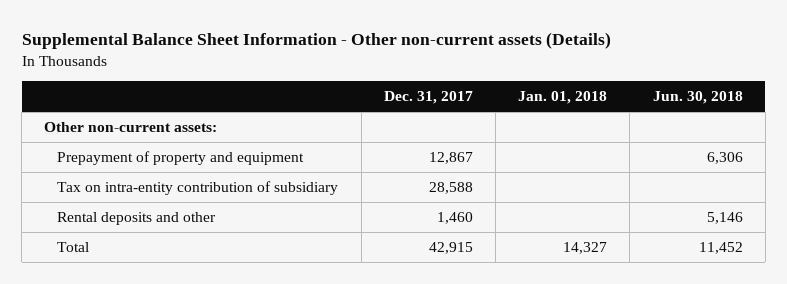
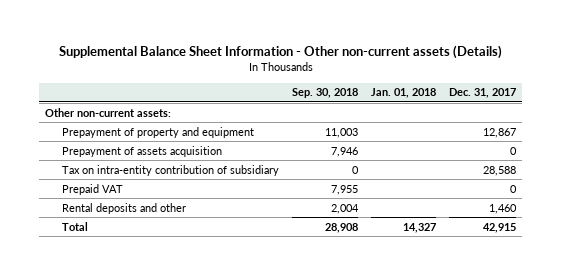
[652,91,743,105] Jun. 30, 2018 -> none
none -> [291,88,358,99] Sep. 30, 2018
none -> [62,145,223,157] Prepayment of assets acquisition
none -> [62,183,124,195] Prepaid VAT

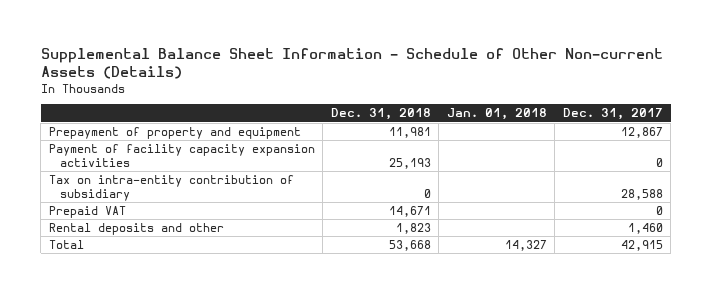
[58,45,502,60] Supplemental Balance Sheet Information - Other non-current assets (Details) -> [40,47,663,79] Supplemental Balance Sheet Information - Schedule of Other Non-current Assets (Details)
[291,88,358,99] Sep. 30, 2018 -> none
none -> [330,108,431,121] Dec. 31, 2018
[45,107,172,117] Other non-current assets: -> none
[62,145,223,157] Prepayment of assets acquisition -> none
none -> [48,144,315,167] Payment of facility capacity expansion activities

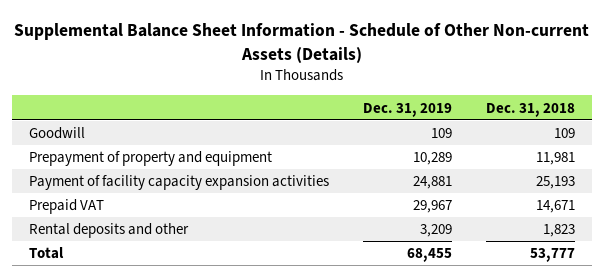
[446,108,547,121] Jan. 01, 2018 -> none
[562,108,663,121] Dec. 31, 2017 -> none
none -> [363,102,453,117] Dec. 31, 2019
none -> [29,127,86,140] Goodwill
[48,175,294,201] Tax on intra-entity contribution of subsidiary -> none
[388,240,431,252] 53,668 -> [530,248,576,263] 53,777

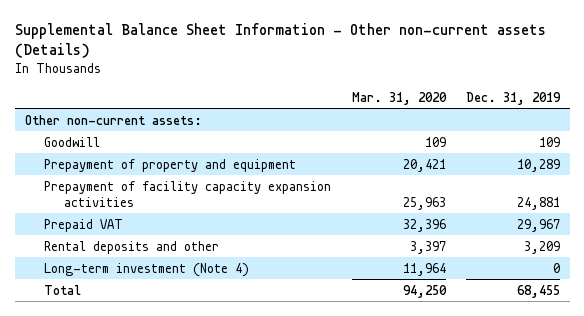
[14,23,590,63] Supplemental Balance Sheet Information - Schedule of Other Non-current Assets (Details) -> [14,22,546,59] Supplemental Balance Sheet Information - Other non-current assets (Details)
[486,102,576,117] Dec. 31, 2018 -> none
none -> [351,91,447,105] Mar. 31, 2020
none -> [24,114,202,125] Other non-current assets:
[29,175,330,191] Payment of facility capacity expansion activities -> [44,180,332,207] Prepayment of facility capacity expansion activities
none -> [44,262,250,277] Long-term investment (Note 4)

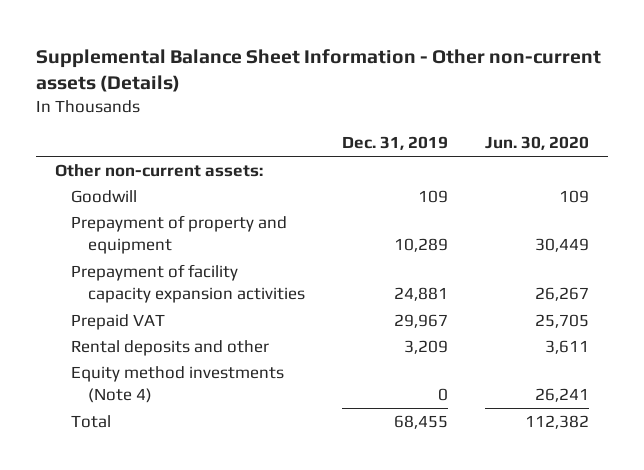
[351,91,447,105] Mar. 31, 2020 -> none
none -> [485,136,590,151] Jun. 30, 2020
[44,262,250,277] Long-term investment (Note 4) -> none
none -> [71,365,285,403] Equity method investments (Note 4)

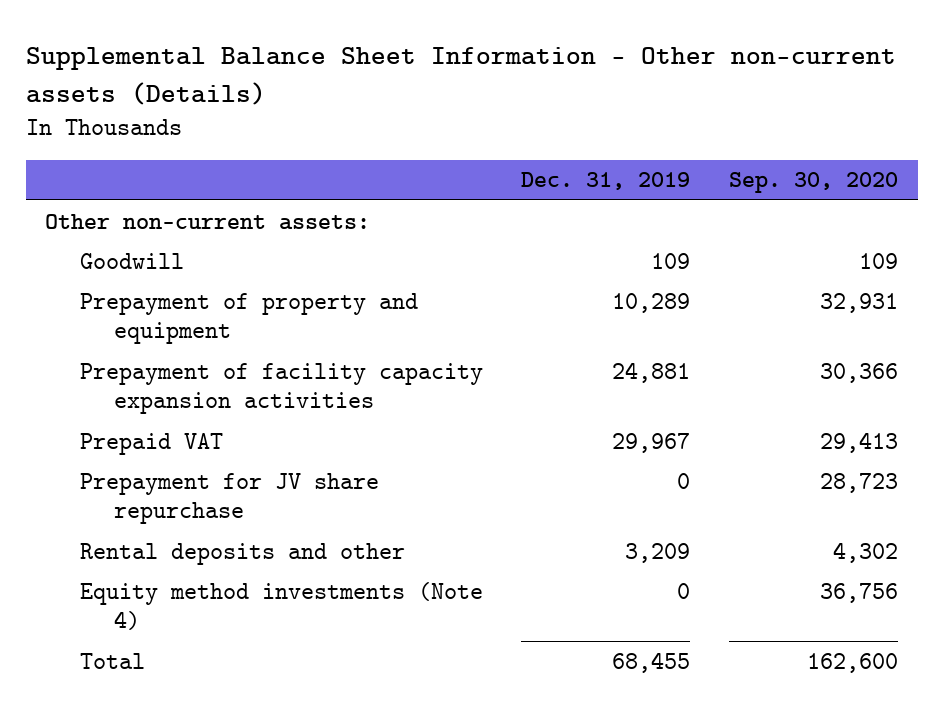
[485,136,590,151] Jun. 30, 2020 -> none
none -> [729,172,899,194] Sep. 30, 2020
none -> [79,472,379,525] Prepayment for JV share repurchase

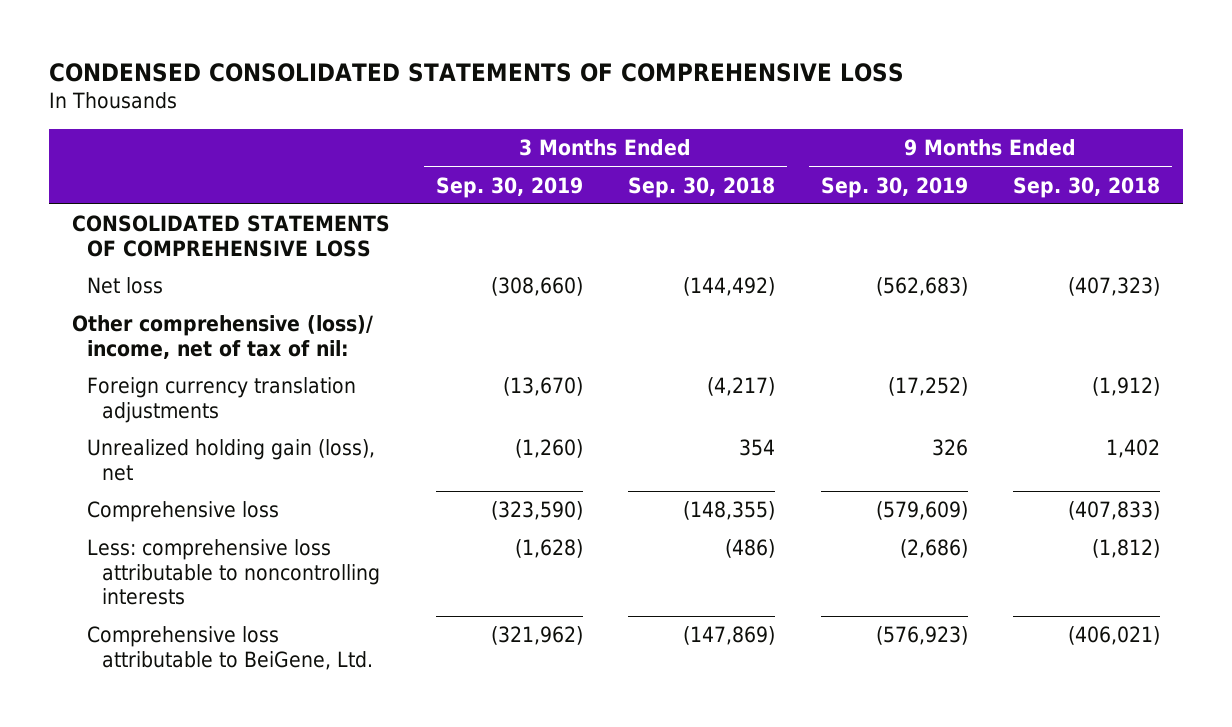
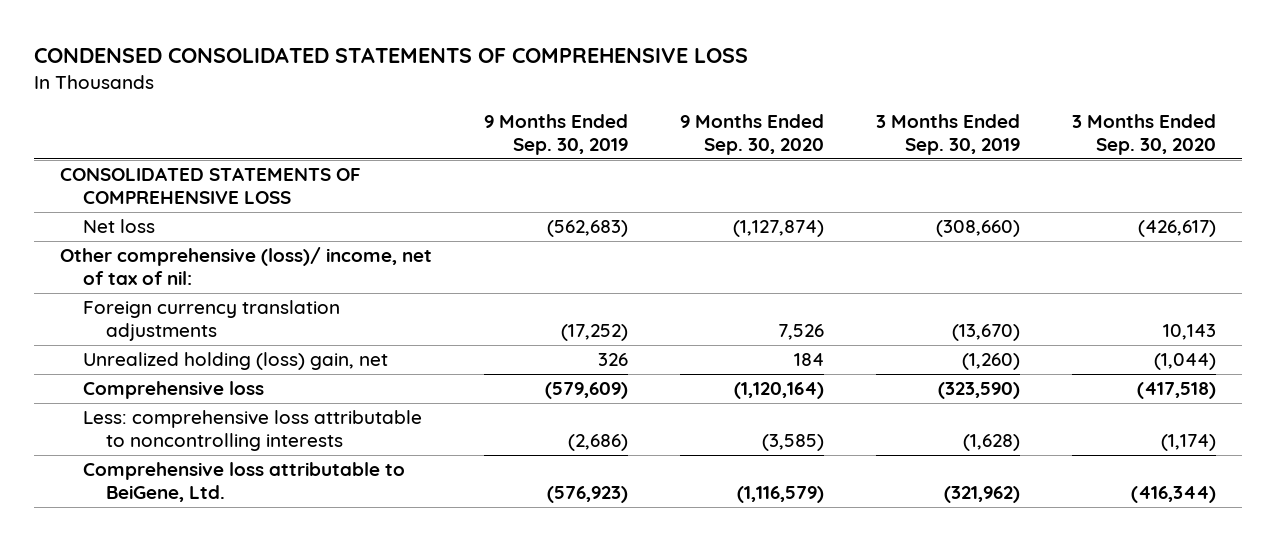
[628,176,776,198] Sep. 30, 2018 -> none
[1013,176,1161,198] Sep. 30, 2018 -> none
none -> [679,114,824,156] 9 Months Ended Sep. 30, 2020
none -> [1071,114,1216,156] 3 Months Ended Sep. 30, 2020
[87,439,376,481] Unrealized holding gain (loss), net -> [82,351,388,370] Unrealized holding (loss) gain, net

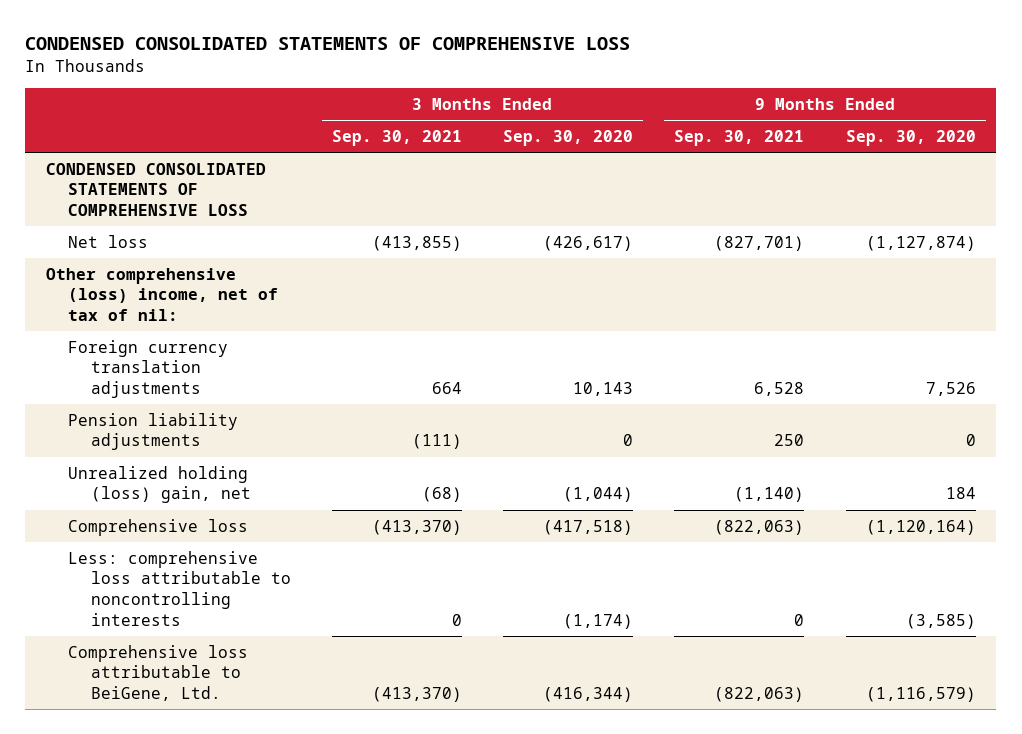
[483,114,628,156] 9 Months Ended Sep. 30, 2019 -> none
[875,114,1020,156] 3 Months Ended Sep. 30, 2019 -> none
none -> [331,129,462,146] Sep. 30, 2021
none -> [674,129,805,146] Sep. 30, 2021
[59,166,361,204] CONSOLIDATED STATEMENTS OF COMPREHENSIVE LOSS -> [45,162,266,216] CONDENSED CONSOLIDATED STATEMENTS OF COMPREHENSIVE LOSS
[59,246,432,285] Other comprehensive (loss)/ income, net of tax of nil: -> [45,267,279,321] Other comprehensive (loss) income, net of tax of nil:
none -> [68,412,239,451] Pension liability adjustments

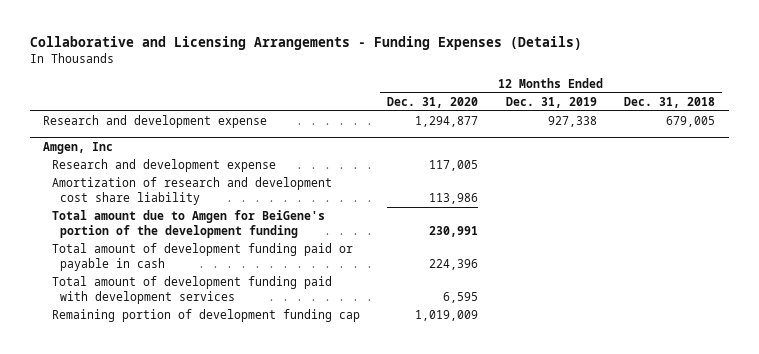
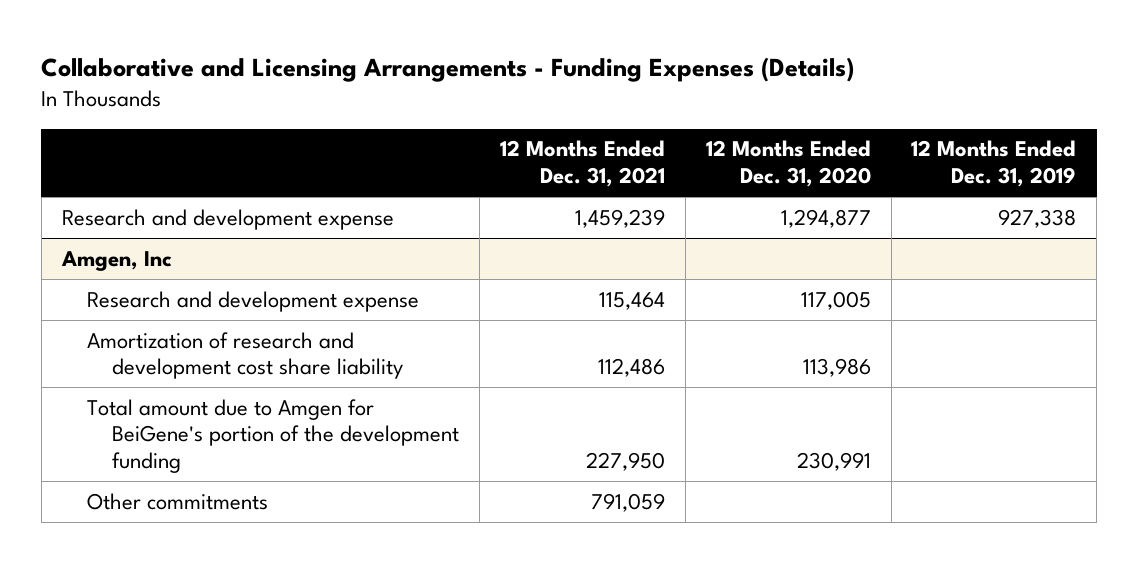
[624,96,716,108] Dec. 31, 2018 -> none
none -> [499,140,665,188] 12 Months Ended Dec. 31, 2021
[51,243,353,272] Total amount of development funding paid or payable in cash -> none
[51,276,332,305] Total amount of development funding paid with development services -> none
[51,309,360,323] Remaining portion of development funding cap -> none
none -> [86,492,268,510] Other commitments

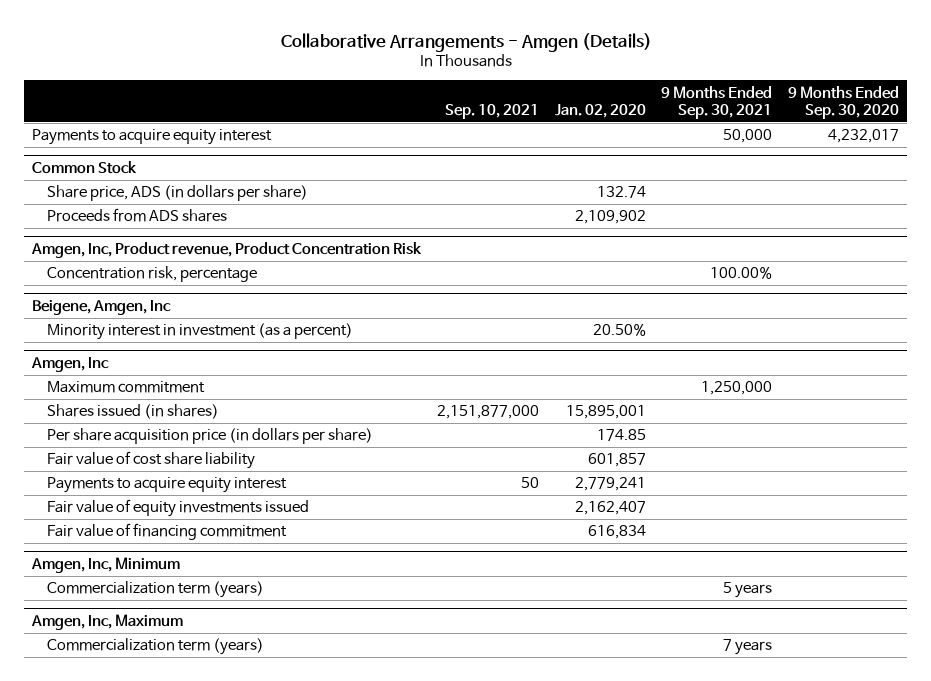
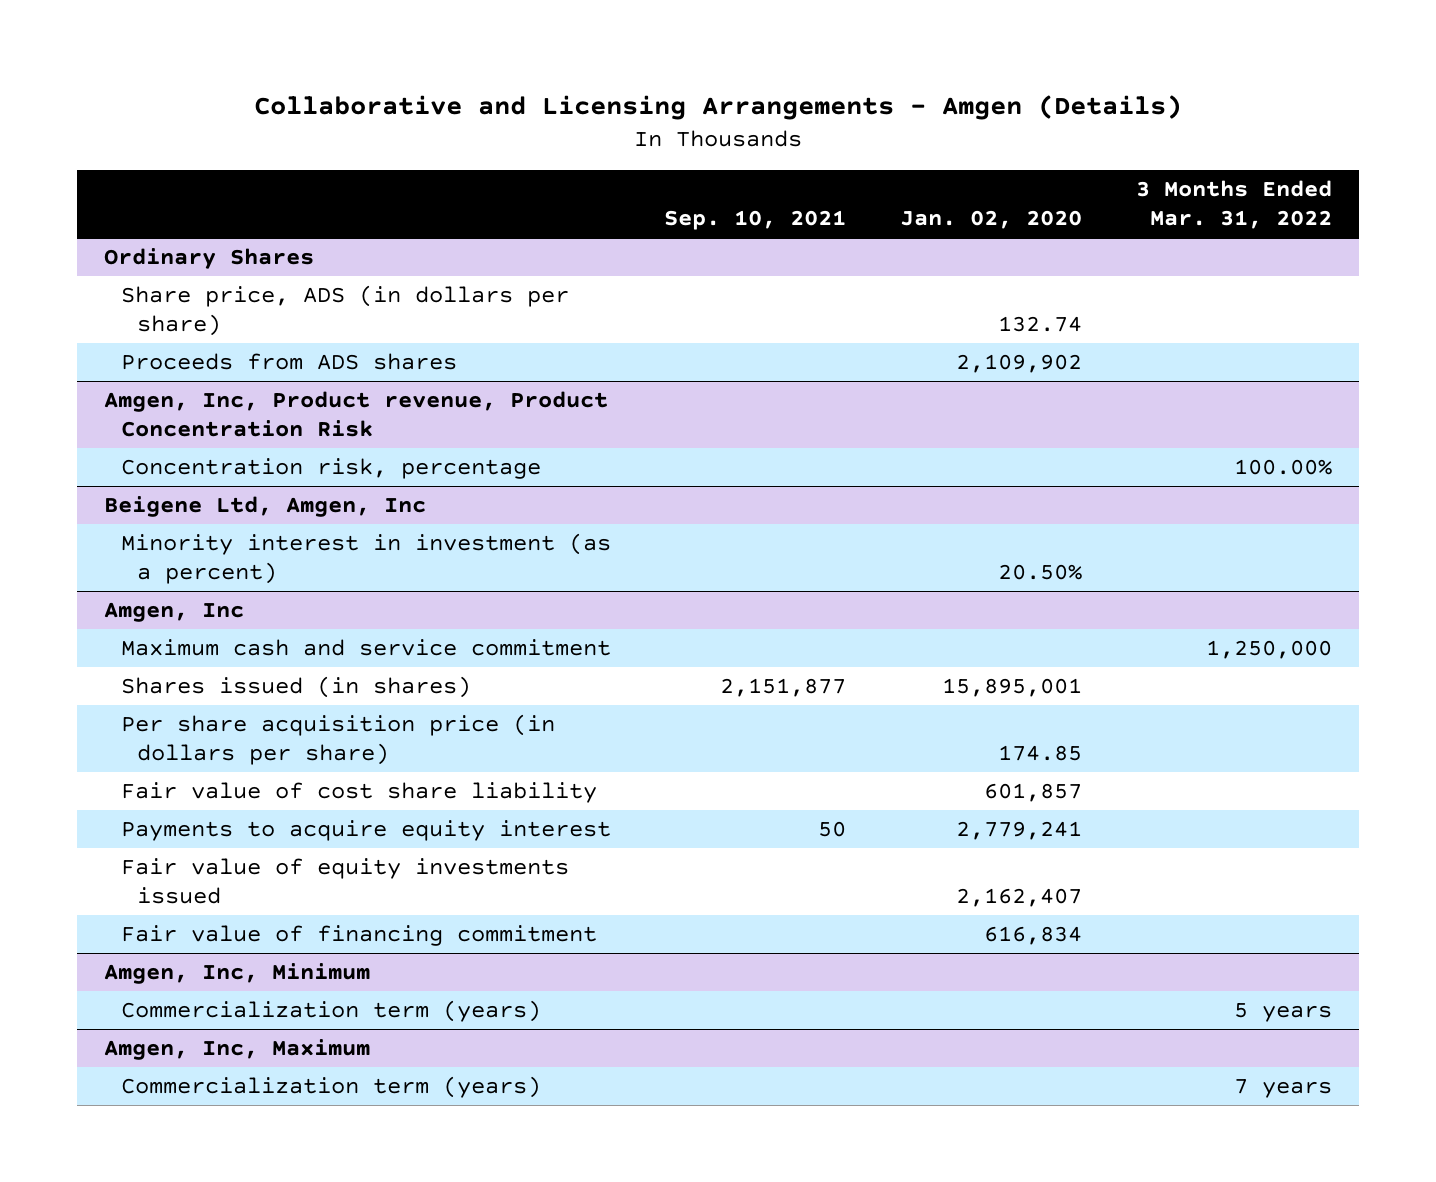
[280,32,652,52] Collaborative Arrangements - Amgen (Details) -> [253,94,1182,120] Collaborative and Licensing Arrangements - Amgen (Details)
[661,85,773,119] 9 Months Ended Sep. 30, 2021 -> none
[788,85,900,119] 9 Months Ended Sep. 30, 2020 -> none
none -> [1136,180,1333,230] 3 Months Ended Mar. 31, 2022
[32,129,273,146] Payments to acquire equity interest -> none
[32,160,138,174] Common Stock -> [103,247,314,269] Ordinary Shares
[32,299,172,315] Beigene, Amgen, Inc -> [103,495,426,517] Beigene Ltd, Amgen, Inc
[47,381,206,394] Maximum commitment -> none
none -> [120,638,611,656] Maximum cash and service commitment
[436,405,539,420] 2,151,877,000 -> [720,677,847,697] 2,151,877

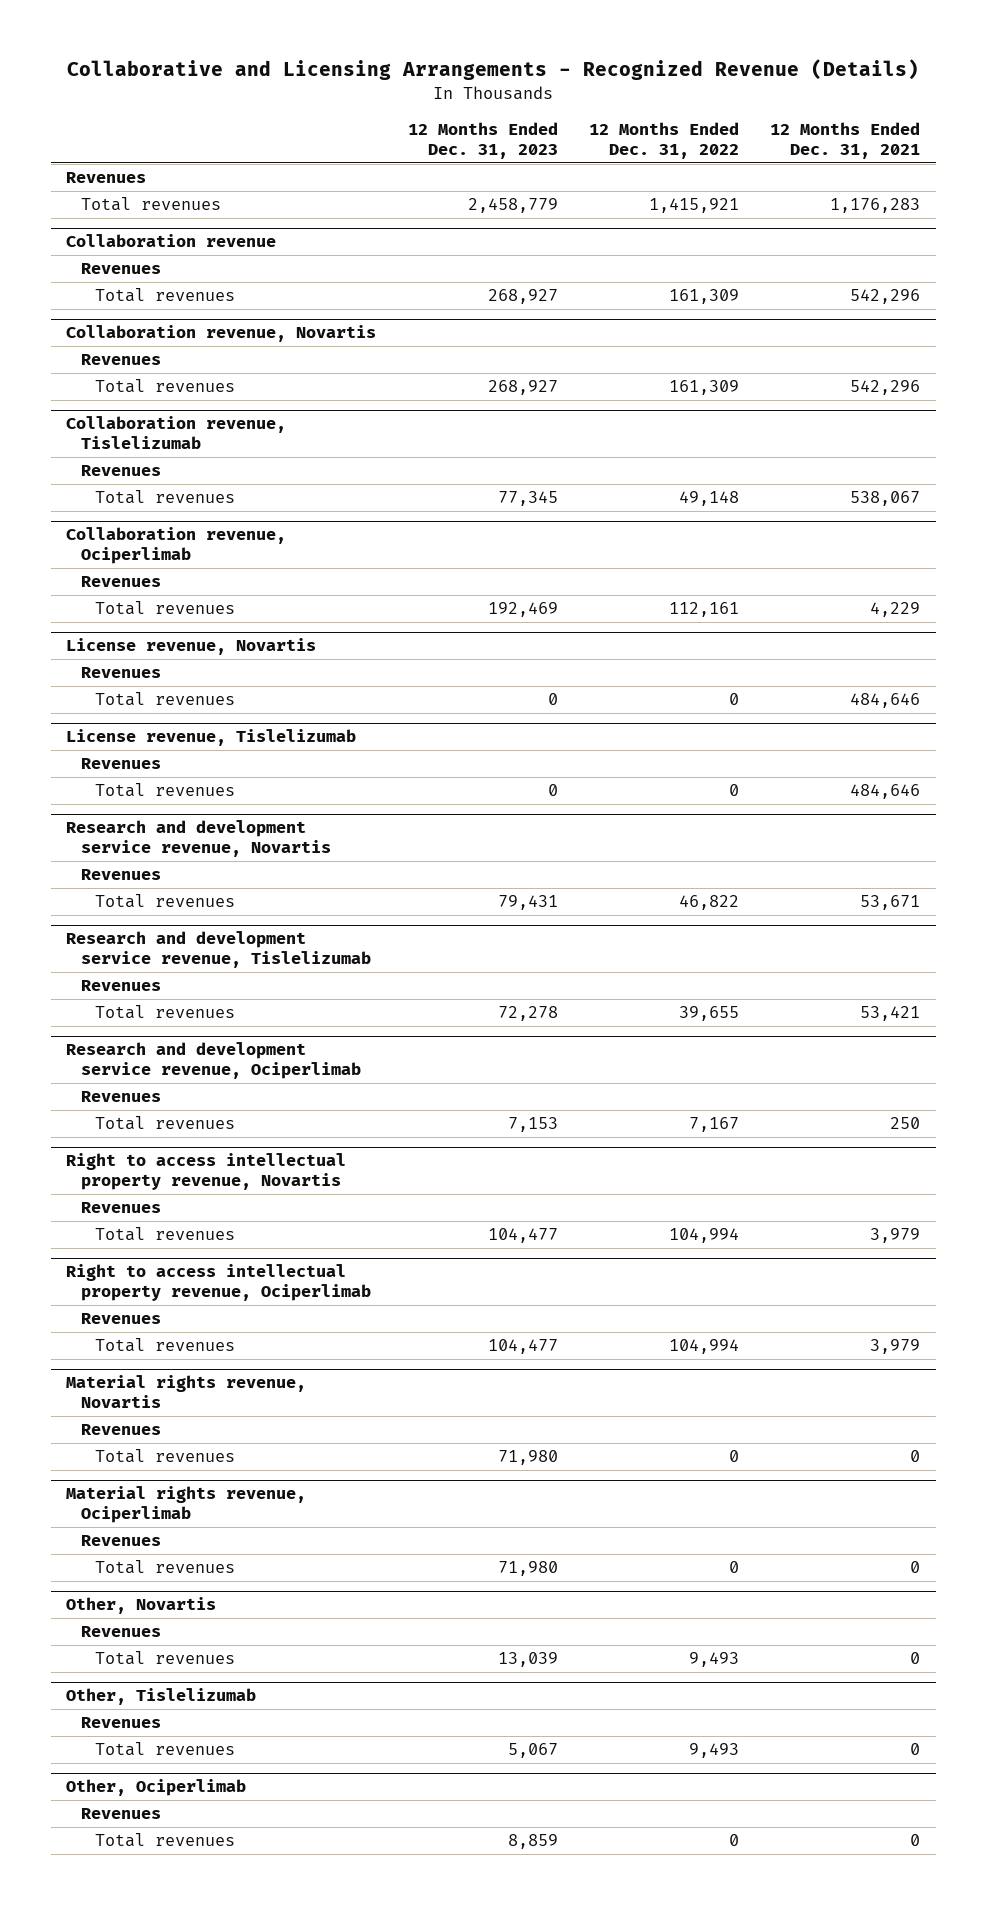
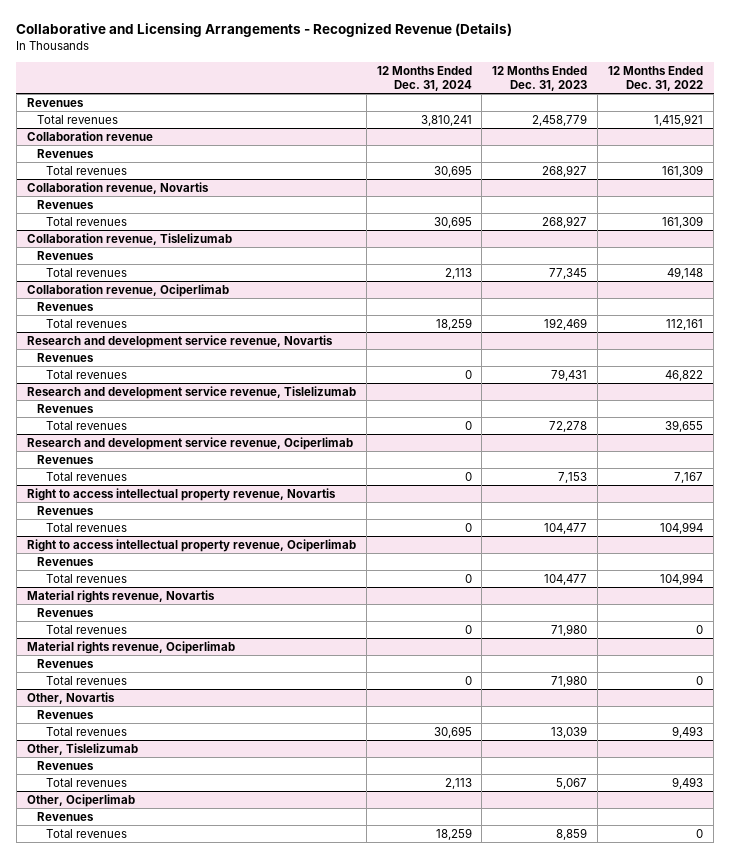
[770,121,921,160] 12 Months Ended Dec. 31, 2021 -> none
none -> [376,65,472,91] 12 Months Ended Dec. 31, 2024
[66,638,317,656] License revenue, Novartis -> none
[80,667,161,679] Revenues -> none
[94,692,235,707] Total revenues -> none
[66,729,357,747] License revenue, Tislelizumab -> none
[80,758,161,770] Revenues -> none
[94,783,235,798] Total revenues -> none

